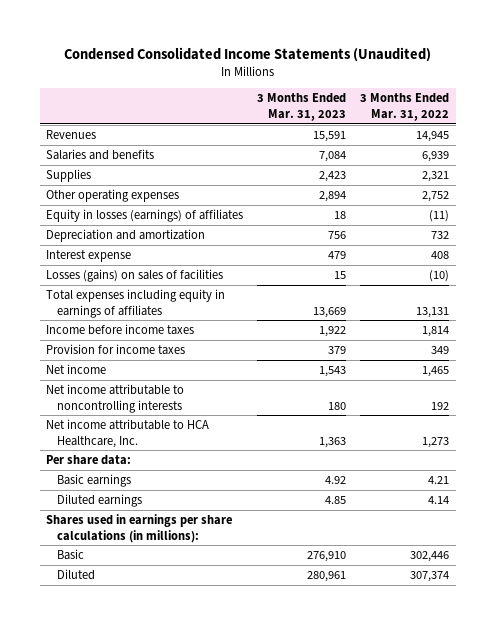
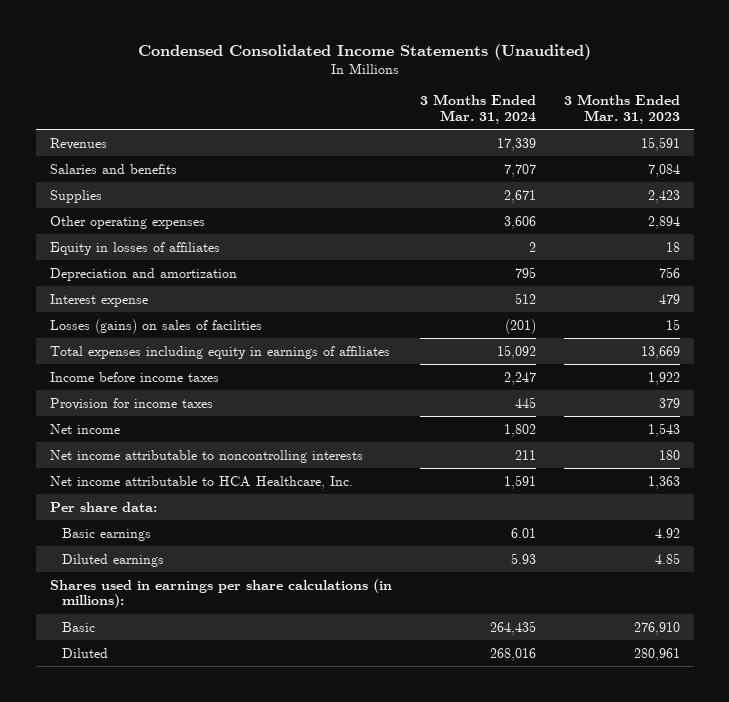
[359,93,449,121] 3 Months Ended Mar. 31, 2022 -> none
none -> [419,94,536,125] 3 Months Ended Mar. 31, 2024
[46,209,244,223] Equity in losses (earnings) of affiliates -> [49,241,220,255] Equity in losses of affiliates

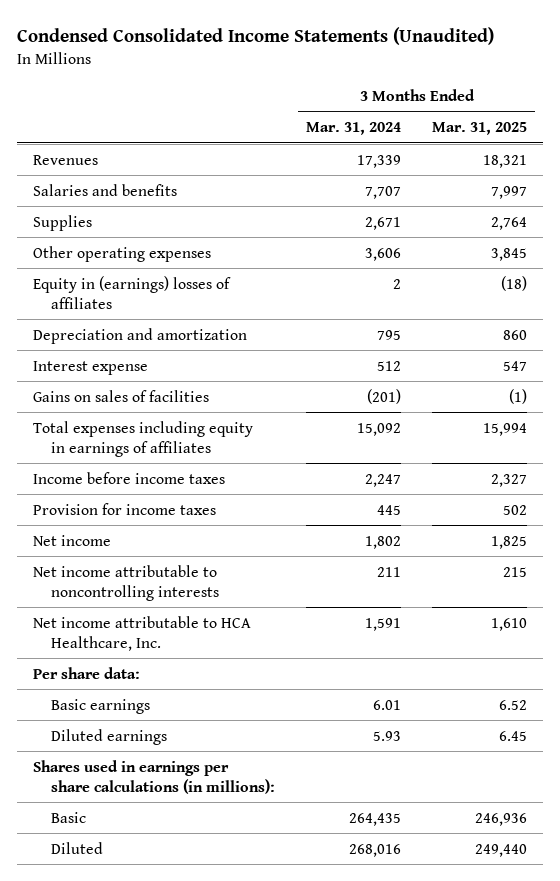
[563,94,680,125] 3 Months Ended Mar. 31, 2023 -> none
none -> [432,122,528,136] Mar. 31, 2025
[49,241,220,255] Equity in losses of affiliates -> [32,275,231,309] Equity in (earnings) losses of affiliates
[49,318,262,334] Losses (gains) on sales of facilities -> [32,389,209,402] Gains on sales of facilities

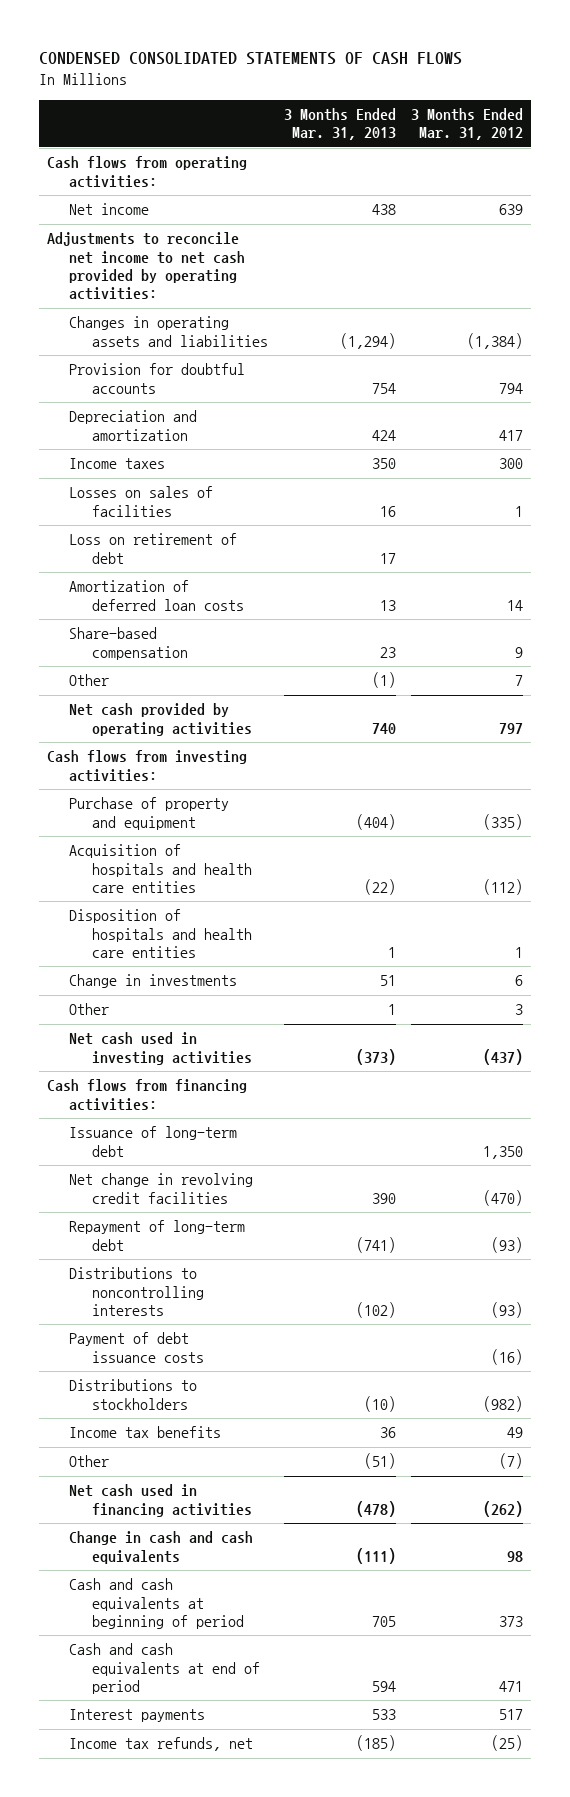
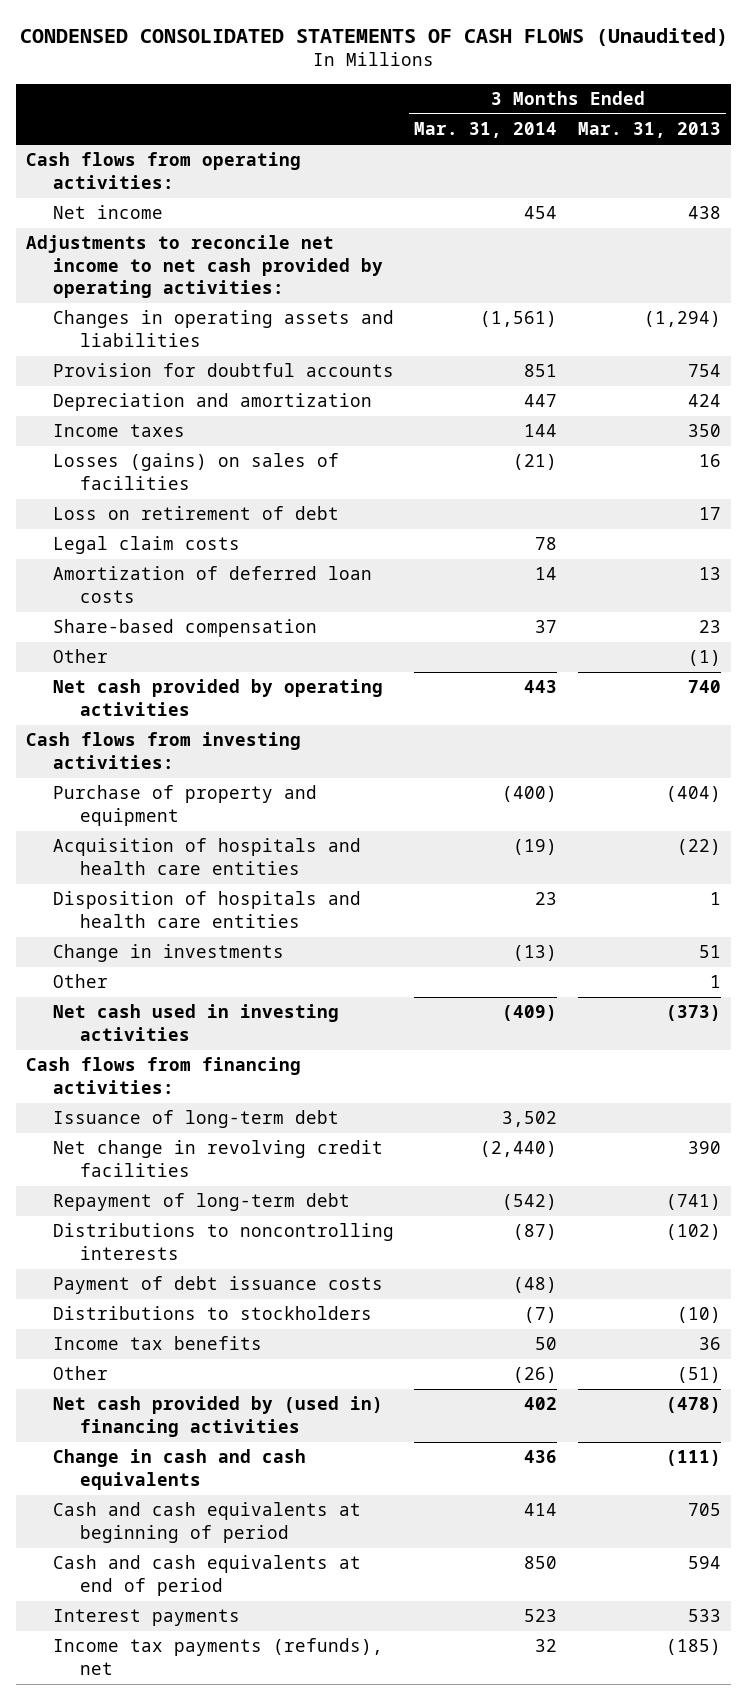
[39,52,463,66] CONDENSED CONSOLIDATED STATEMENTS OF CASH FLOWS -> [19,27,728,46] CONDENSED CONSOLIDATED STATEMENTS OF CASH FLOWS (Unaudited)
[411,108,524,141] 3 Months Ended Mar. 31, 2012 -> none
none -> [414,122,558,139] Mar. 31, 2014
[69,486,214,517] Losses on sales of facilities -> [52,453,339,490] Losses (gains) on sales of facilities
none -> [52,536,240,555] Legal claim costs
[69,1484,252,1517] Net cash used in financing activities -> [52,1396,383,1437] Net cash provided by (used in) financing activities
[69,1737,254,1752] Income tax refunds, net -> [52,1638,383,1675] Income tax payments (refunds), net

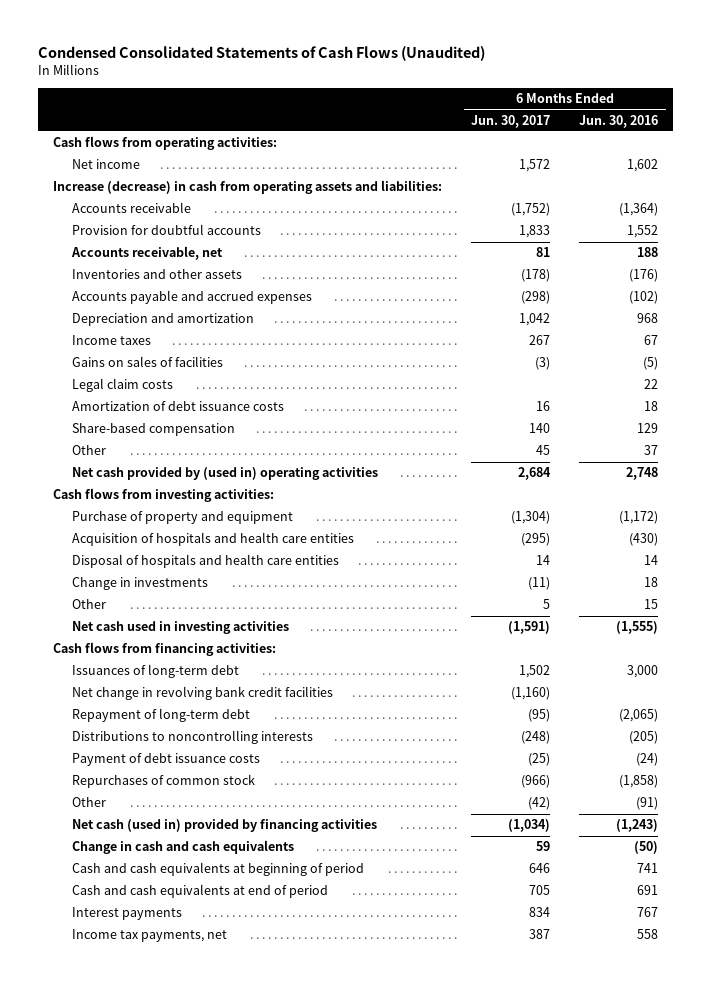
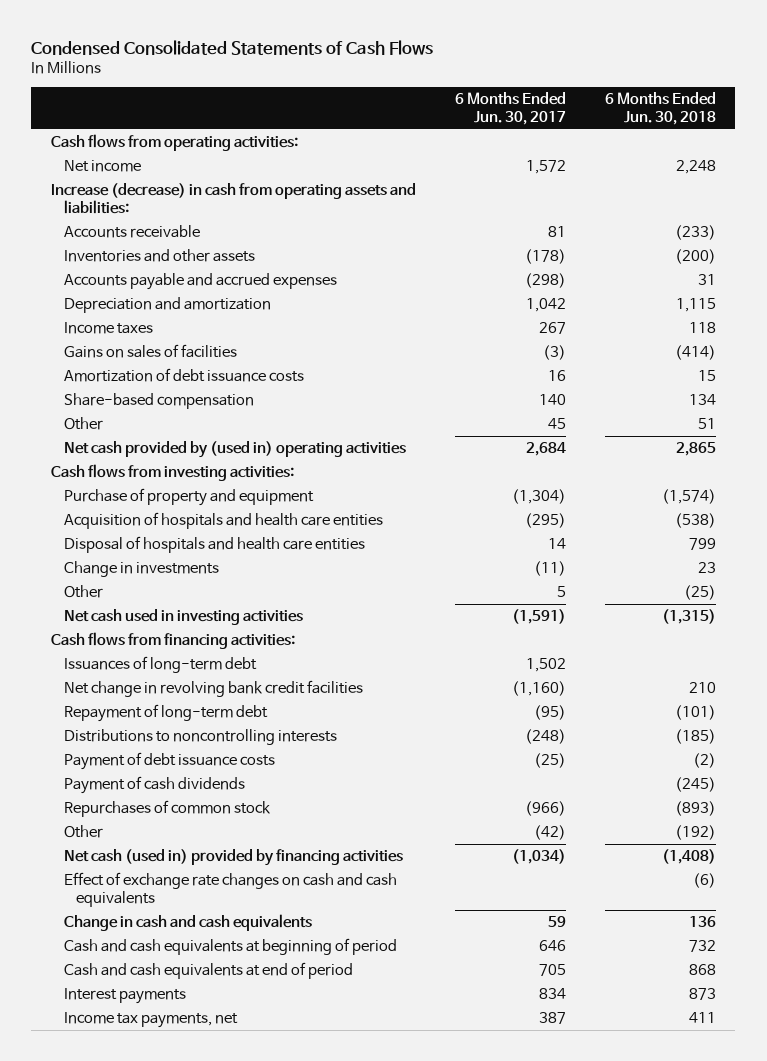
[38,46,486,62] Condensed Consolidated Statements of Cash Flows (Unaudited) -> [31,39,434,55] Condensed Consolidated Statements of Cash Flows
[579,114,659,128] Jun. 30, 2016 -> none
none -> [604,92,716,126] 6 Months Ended Jun. 30, 2018
[72,224,262,236] Provision for doubtful accounts -> none
[71,246,224,261] Accounts receivable, net -> none
[511,203,551,217] (1,752) -> [547,226,566,238] 81
[72,378,174,393] Legal claim costs -> none
none -> [63,776,245,795] Payment of cash dividends
none -> [63,872,397,907] Effect of exchange rate changes on cash and cash equivalents

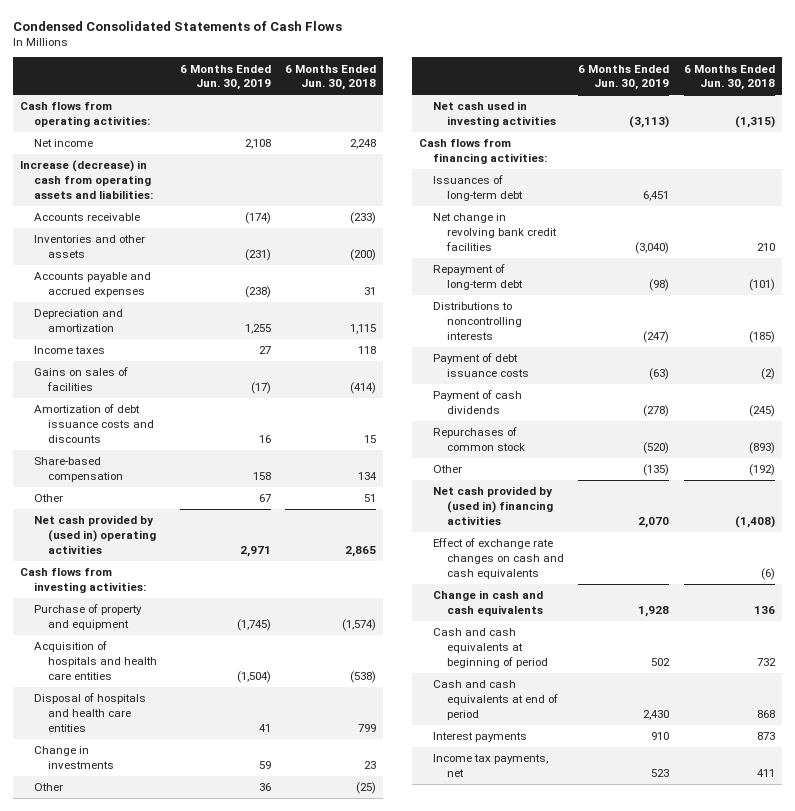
[454,92,566,126] 6 Months Ended Jun. 30, 2017 -> none
none -> [179,64,271,91] 6 Months Ended Jun. 30, 2019
[63,368,304,383] Amortization of debt issuance costs -> [34,404,155,443] Amortization of debt issuance costs and discounts
[63,849,403,867] Net cash (used in) provided by financing activities -> [432,486,553,525] Net cash provided by (used in) financing activities

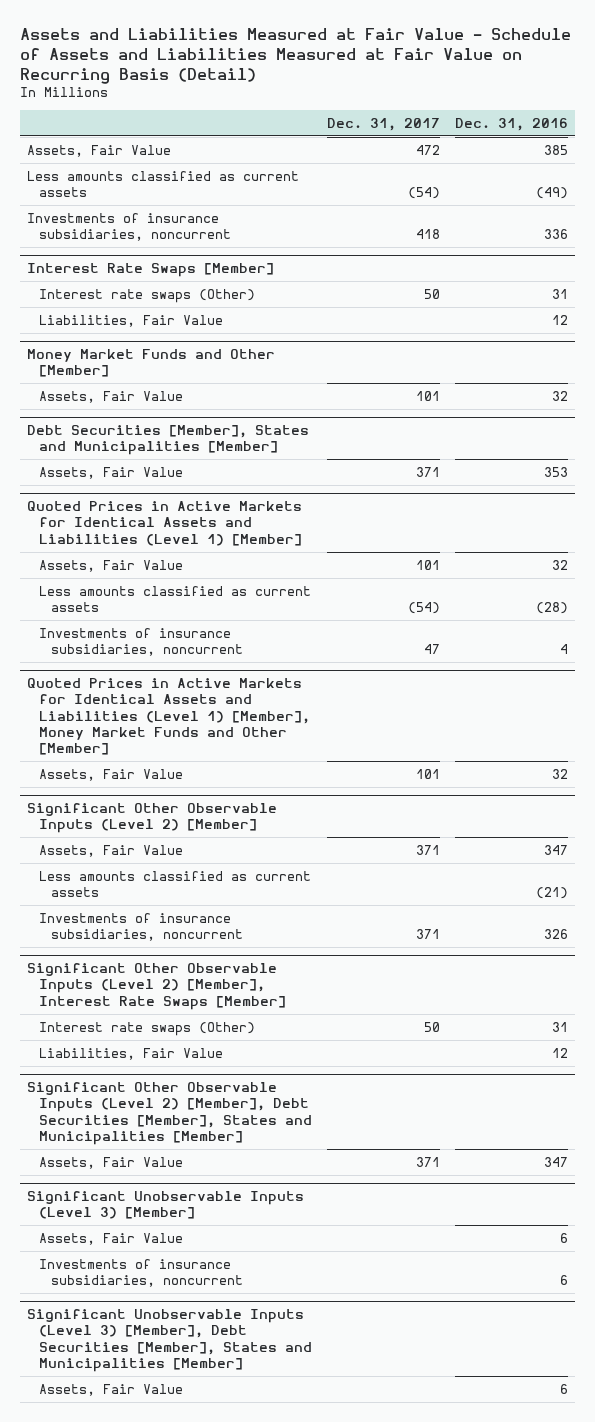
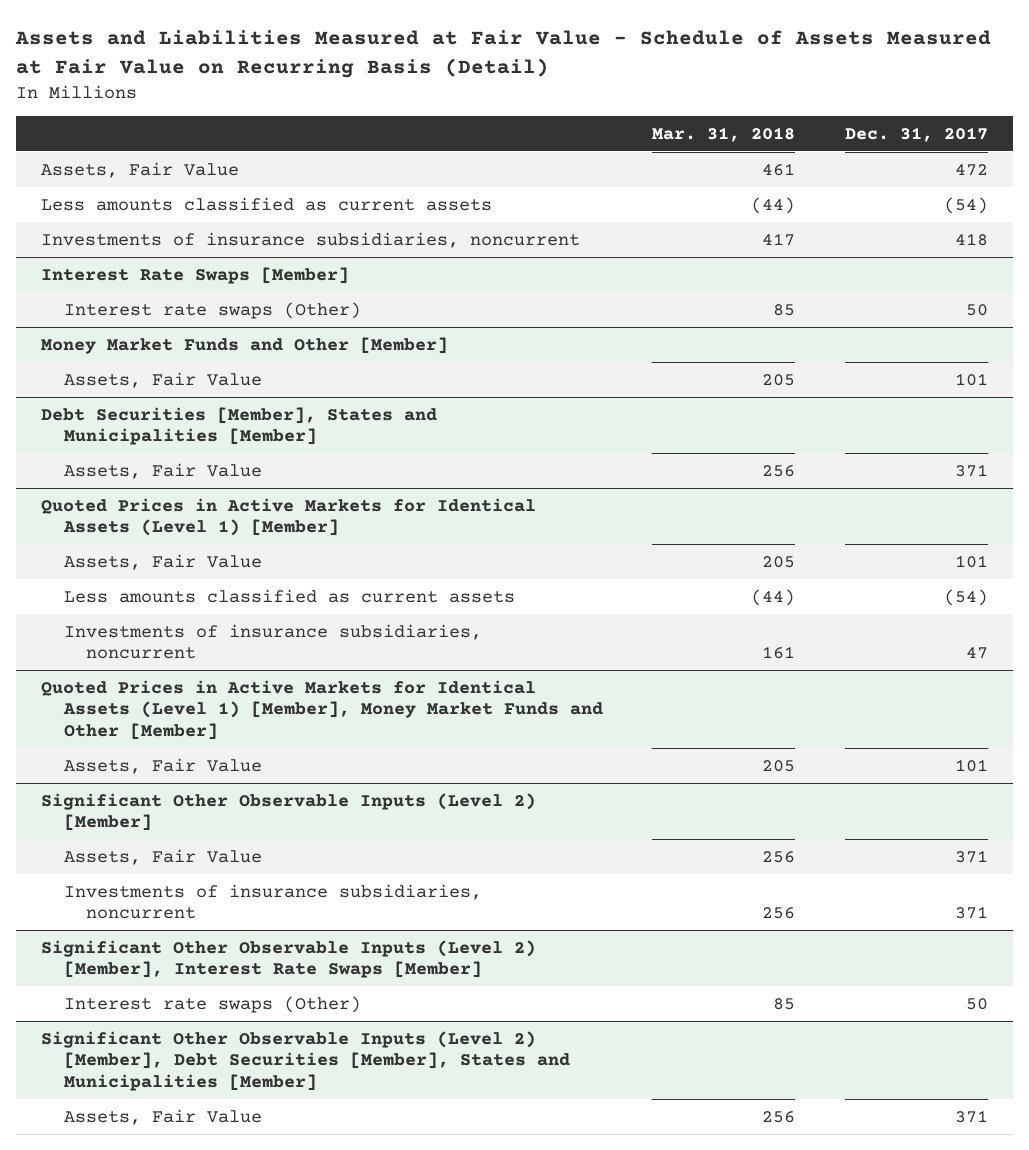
[19,27,571,84] Assets and Liabilities Measured at Fair Value - Schedule of Assets and Liabilities Measured at Fair Value on Recurring Basis (Detail) -> [14,30,991,79] Assets and Liabilities Measured at Fair Value - Schedule of Assets Measured at Fair Value on Recurring Basis (Detail)
[454,117,568,131] Dec. 31, 2016 -> none
none -> [652,126,796,142] Mar. 31, 2018
[39,314,224,327] Liabilities, Fair Value -> none
[27,501,303,546] Quoted Prices in Active Markets for Identical Assets and Liabilities (Level 1) [Member] -> [40,497,536,537] Quoted Prices in Active Markets for Identical Assets (Level 1) [Member]
[27,678,311,756] Quoted Prices in Active Markets for Identical Assets and Liabilities (Level 1) [Member], Money Market Funds and Other [Member] -> [40,679,603,740] Quoted Prices in Active Markets for Identical Assets (Level 1) [Member], Money Market Funds and Other [Member]
[39,870,312,898] Less amounts classified as current assets -> none
[39,1047,224,1060] Liabilities, Fair Value -> none
[27,1191,305,1220] Significant Unobservable Inputs (Level 3) [Member] -> none
[39,1232,184,1245] Assets, Fair Value -> none
[39,1258,243,1288] Investments of insurance subsidiaries, noncurrent -> none
[27,1309,313,1372] Significant Unobservable Inputs (Level 3) [Member], Debt Securities [Member], States and Municipalities [Member] -> none
[39,1383,184,1396] Assets, Fair Value -> none

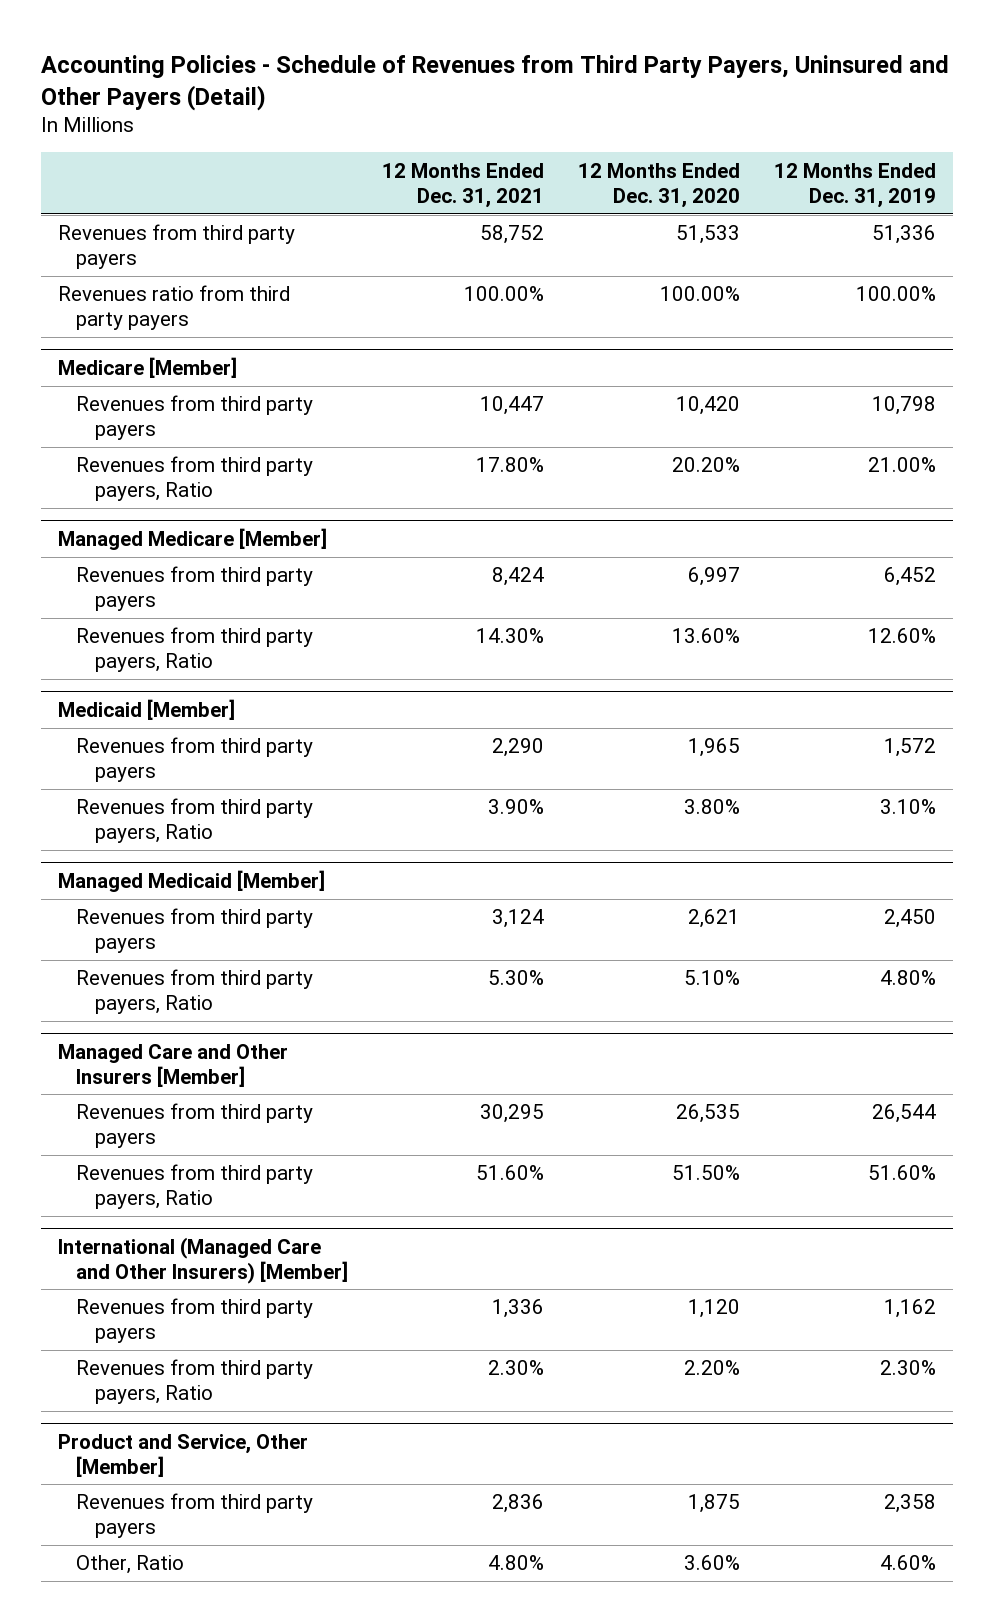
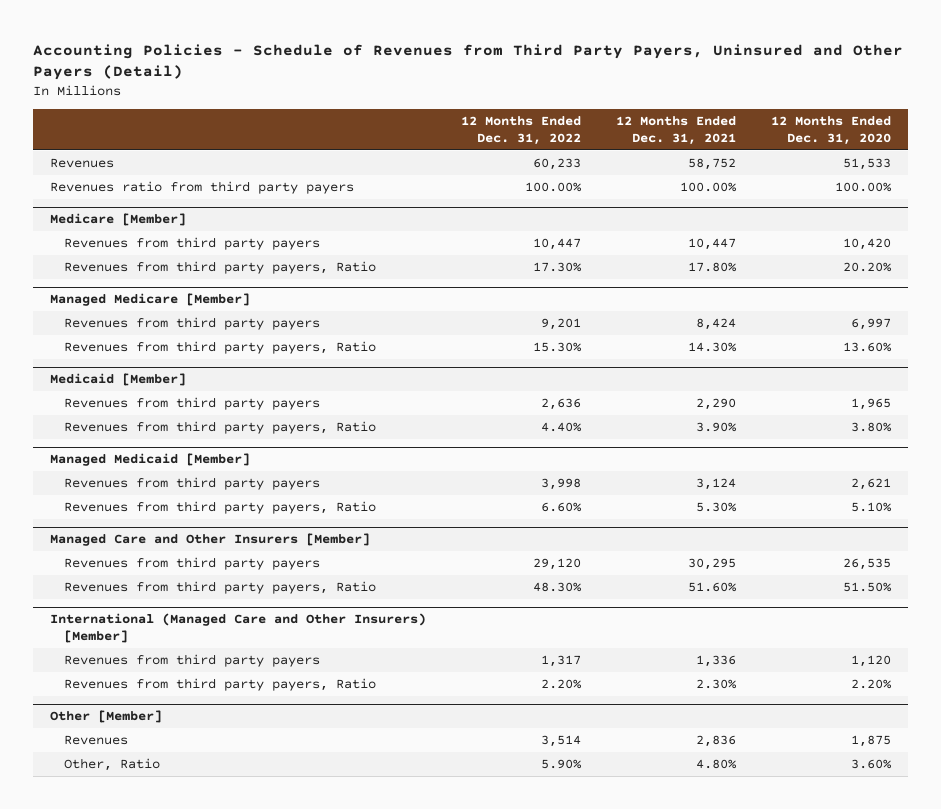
[774,162,937,208] 12 Months Ended Dec. 31, 2019 -> none
none -> [461,116,582,145] 12 Months Ended Dec. 31, 2022
[58,224,296,270] Revenues from third party payers -> [50,158,115,169] Revenues
[58,1433,309,1477] Product and Service, Other [Member] -> [50,710,163,724] Other [Member]
[76,1493,314,1539] Revenues from third party payers -> [63,735,128,746] Revenues

